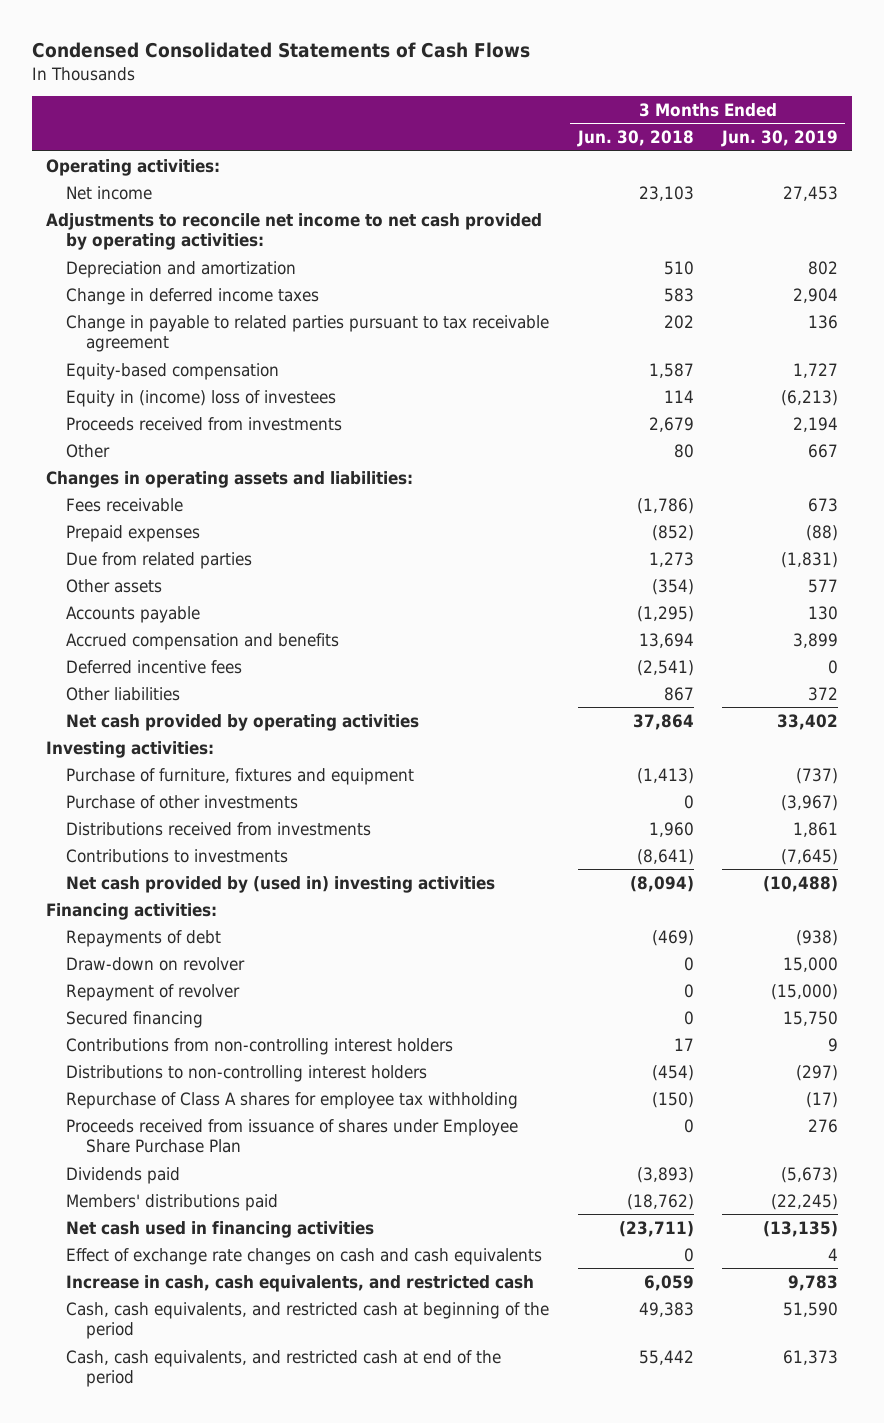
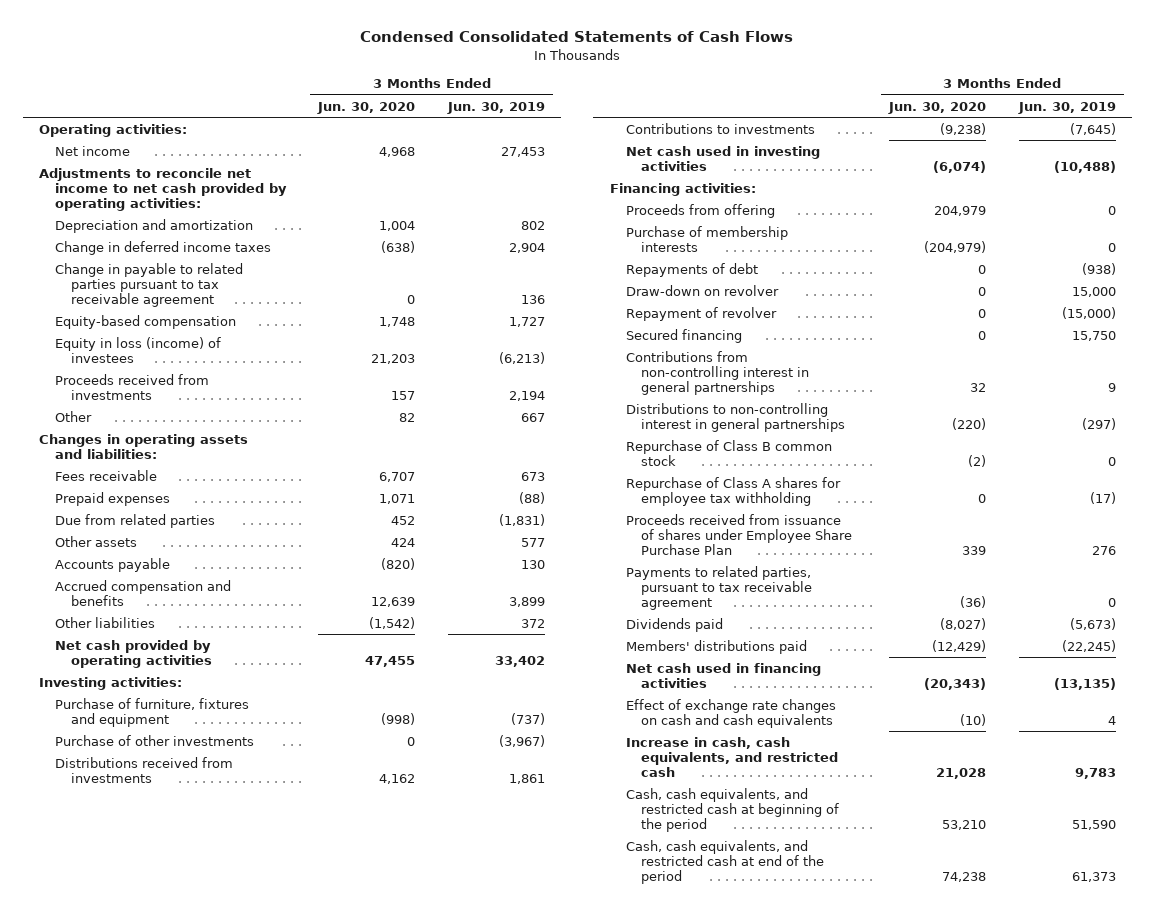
[576,130,694,148] Jun. 30, 2018 -> none
none -> [317,101,416,114] Jun. 30, 2020
[66,389,337,407] Equity in (income) loss of investees -> [54,336,221,363] Equity in loss (income) of investees
[66,659,243,674] Deferred incentive fees -> none
[66,875,496,893] Net cash provided by (used in) investing activities -> [625,145,820,171] Net cash used in investing activities
none -> [625,203,775,218] Proceeds from offering
none -> [625,225,788,252] Purchase of membership interests
[66,1037,454,1055] Contributions from non-controlling interest holders -> [625,350,810,395] Contributions from non-controlling interest in general partnerships
[66,1064,428,1082] Distributions to non-controlling interest holders -> [625,402,846,432] Distributions to non-controlling interest in general partnerships
none -> [625,439,832,466] Repurchase of Class B common stock
none -> [625,565,813,610] Payments to related parties, pursuant to tax receivable agreement

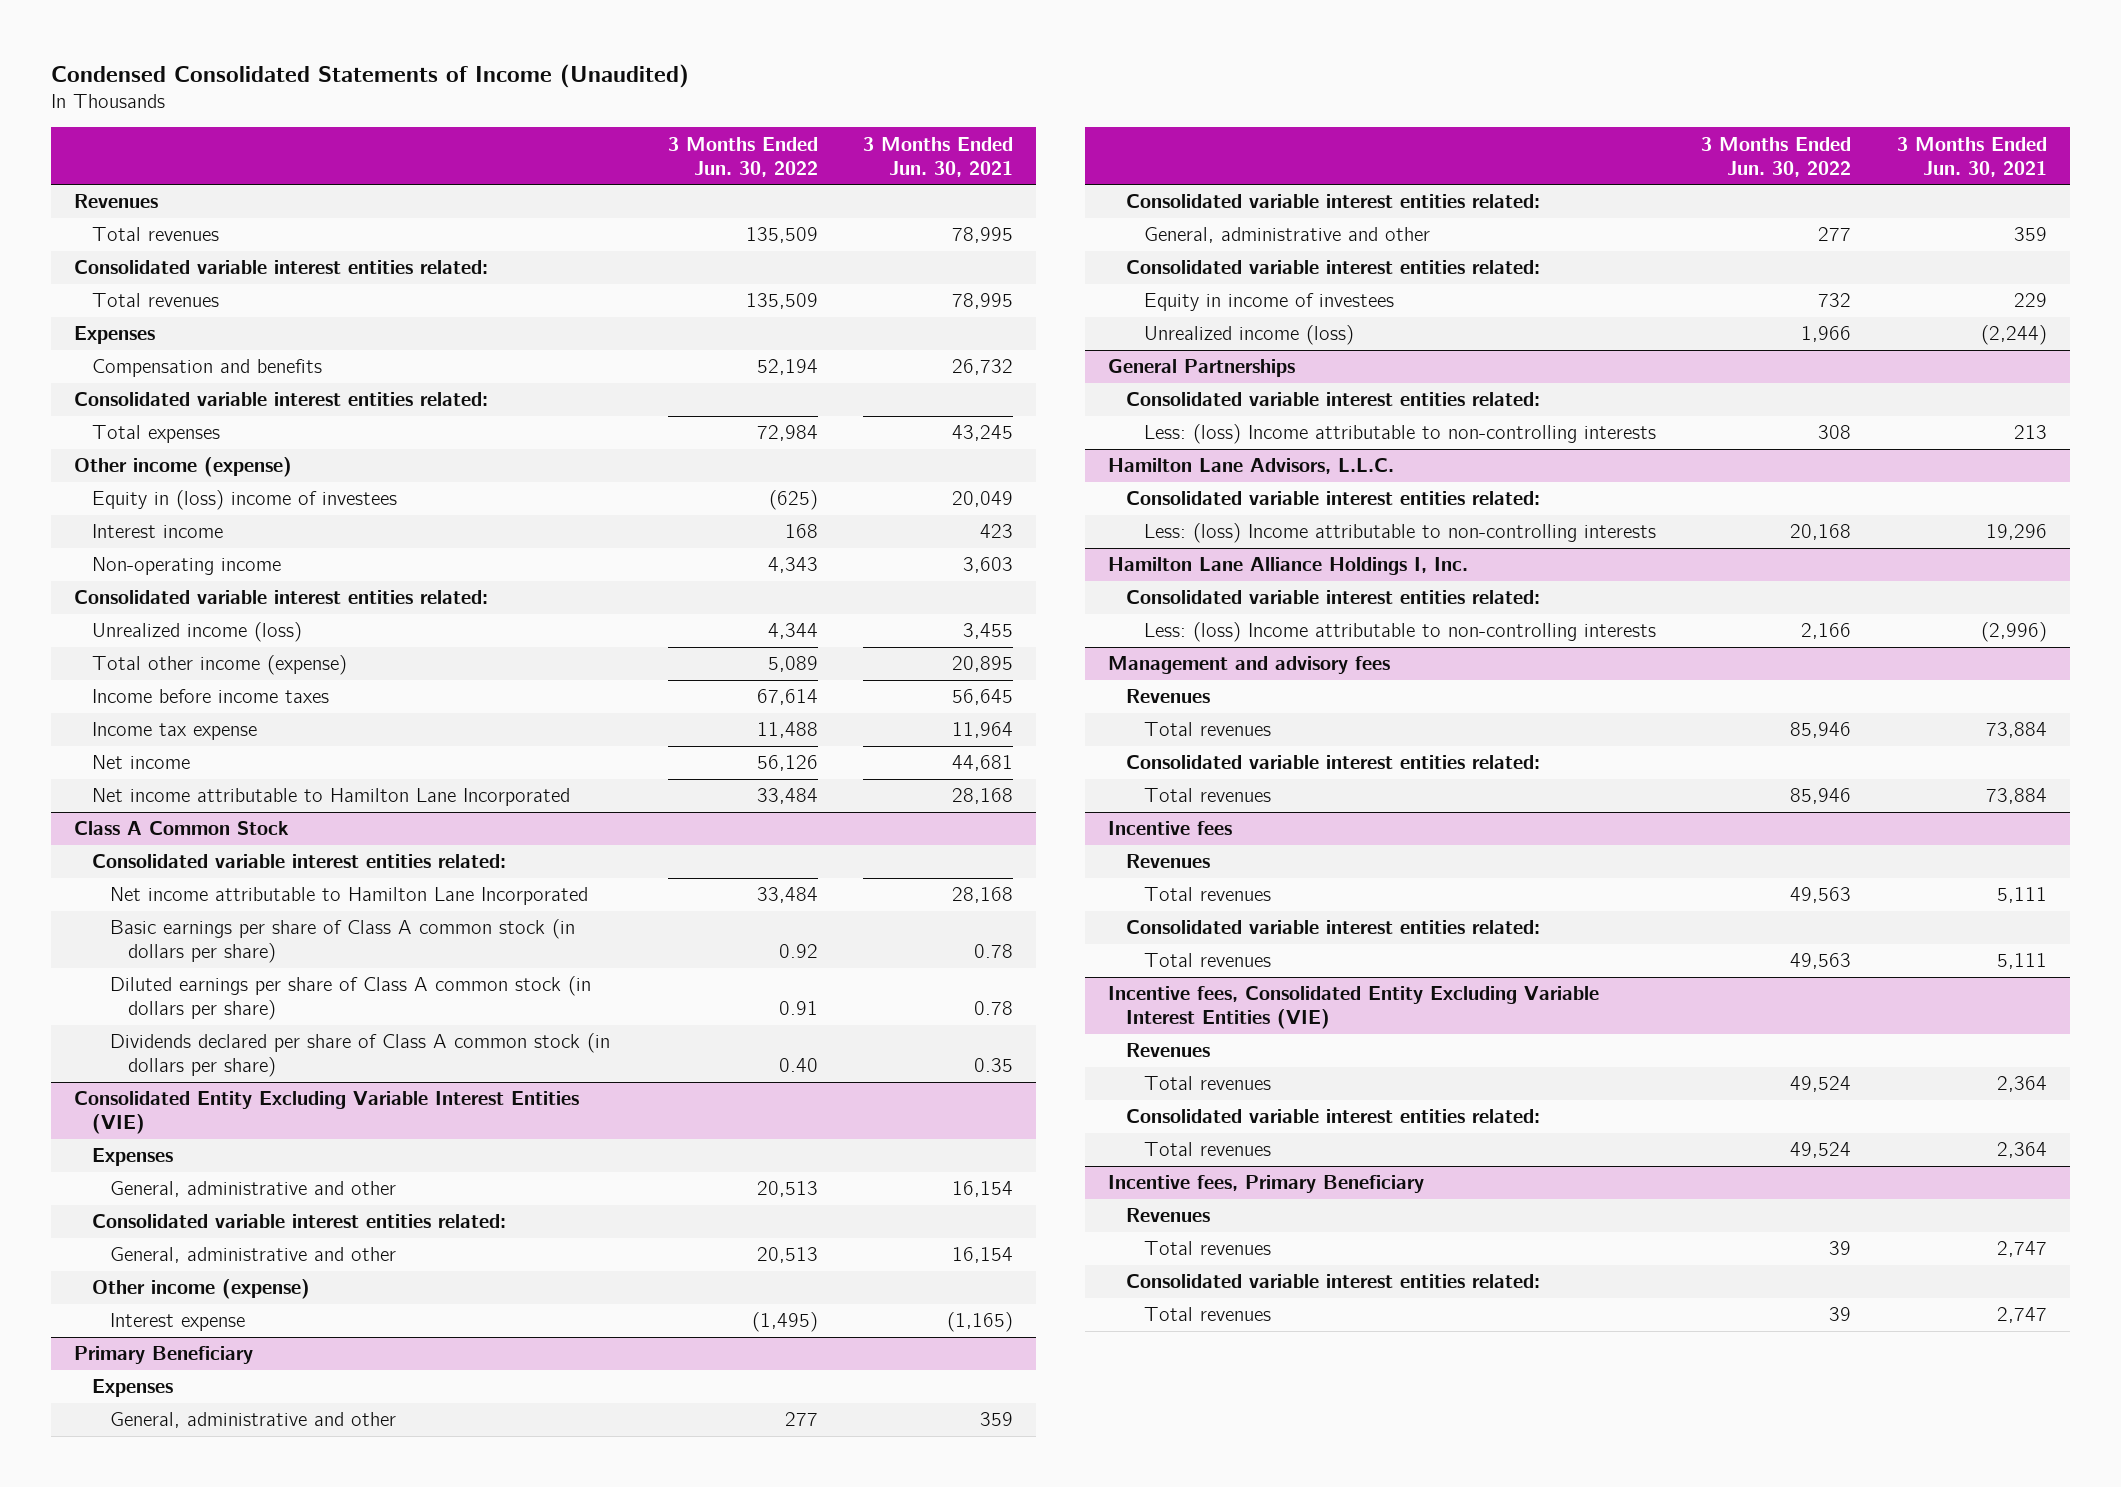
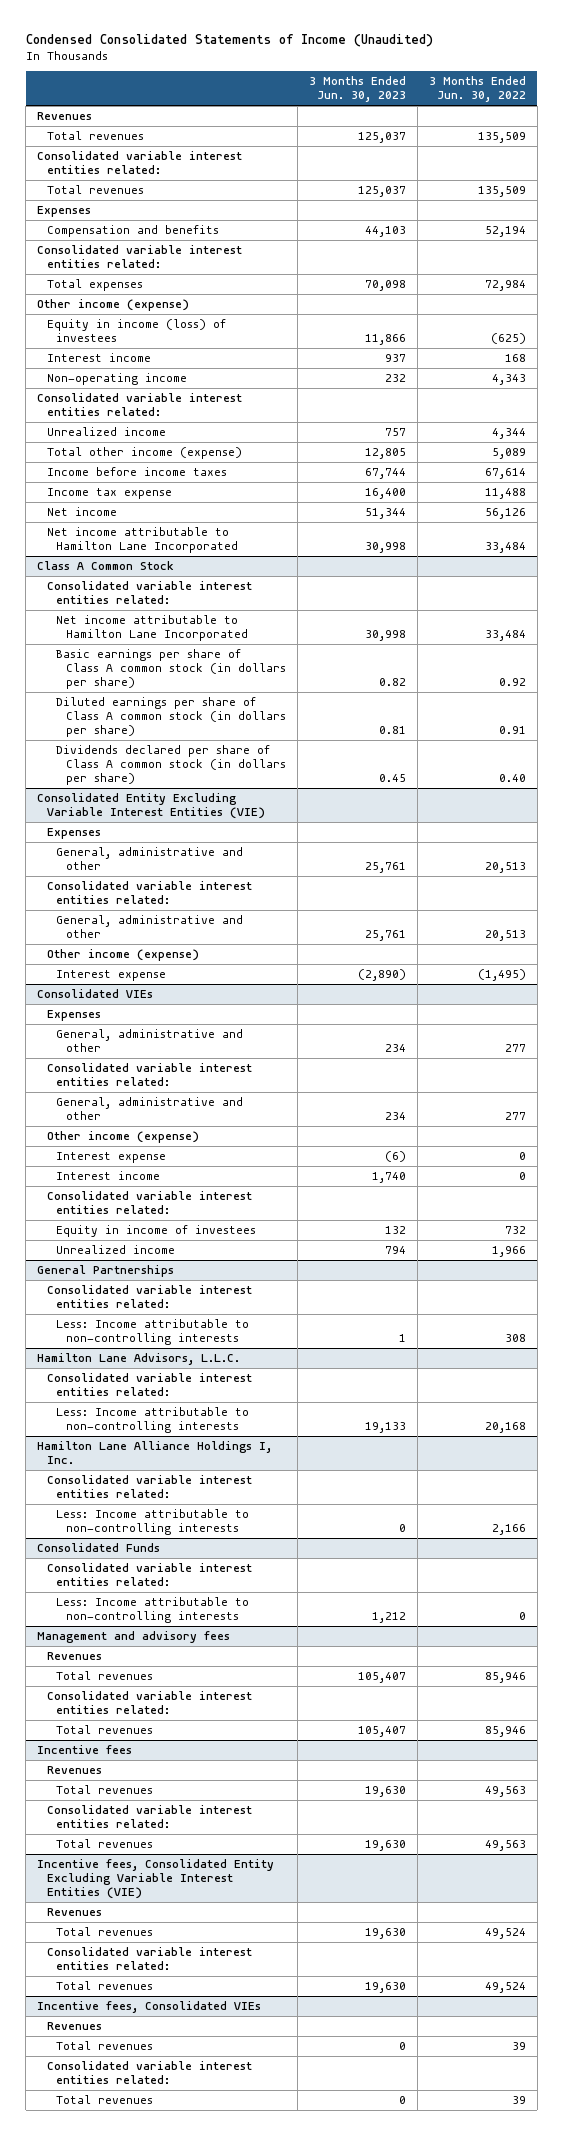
[863,136,1014,177] 3 Months Ended Jun. 30, 2021 -> none
none -> [309,76,407,103] 3 Months Ended Jun. 30, 2023
[92,490,398,511] Equity in (loss) income of investees -> [46,318,226,343] Equity in income (loss) of investees
[92,622,303,643] Unrealized income (loss) -> [46,426,166,436] Unrealized income
[74,1346,254,1365] Primary Beneficiary -> [36,988,153,998] Consolidated VIEs
none -> [46,1130,199,1143] Other income (expense)
none -> [56,1151,167,1163] Interest expense
none -> [56,1170,161,1180] Interest income
[1143,325,1354,346] Unrealized income (loss) -> [56,1244,176,1254] Unrealized income
[1143,424,1656,445] Less: (loss) Income attributable to non-controlling interests -> [56,1318,250,1346] Less: Income attributable to non-controlling interests
[1143,523,1656,544] Less: (loss) Income attributable to non-controlling interests -> [56,1406,250,1434] Less: Income attributable to non-controlling interests
[1143,622,1656,643] Less: (loss) Income attributable to non-controlling interests -> [56,1508,250,1536] Less: Income attributable to non-controlling interests
none -> [36,1542,160,1552] Consolidated Funds
none -> [46,1562,252,1587] Consolidated variable interest entities related:
none -> [56,1596,250,1624] Less: Income attributable to non-controlling interests
[1107,1175,1424,1194] Incentive fees, Primary Beneficiary -> none
none -> [36,2000,261,2013] Incentive fees, Consolidated VIEs

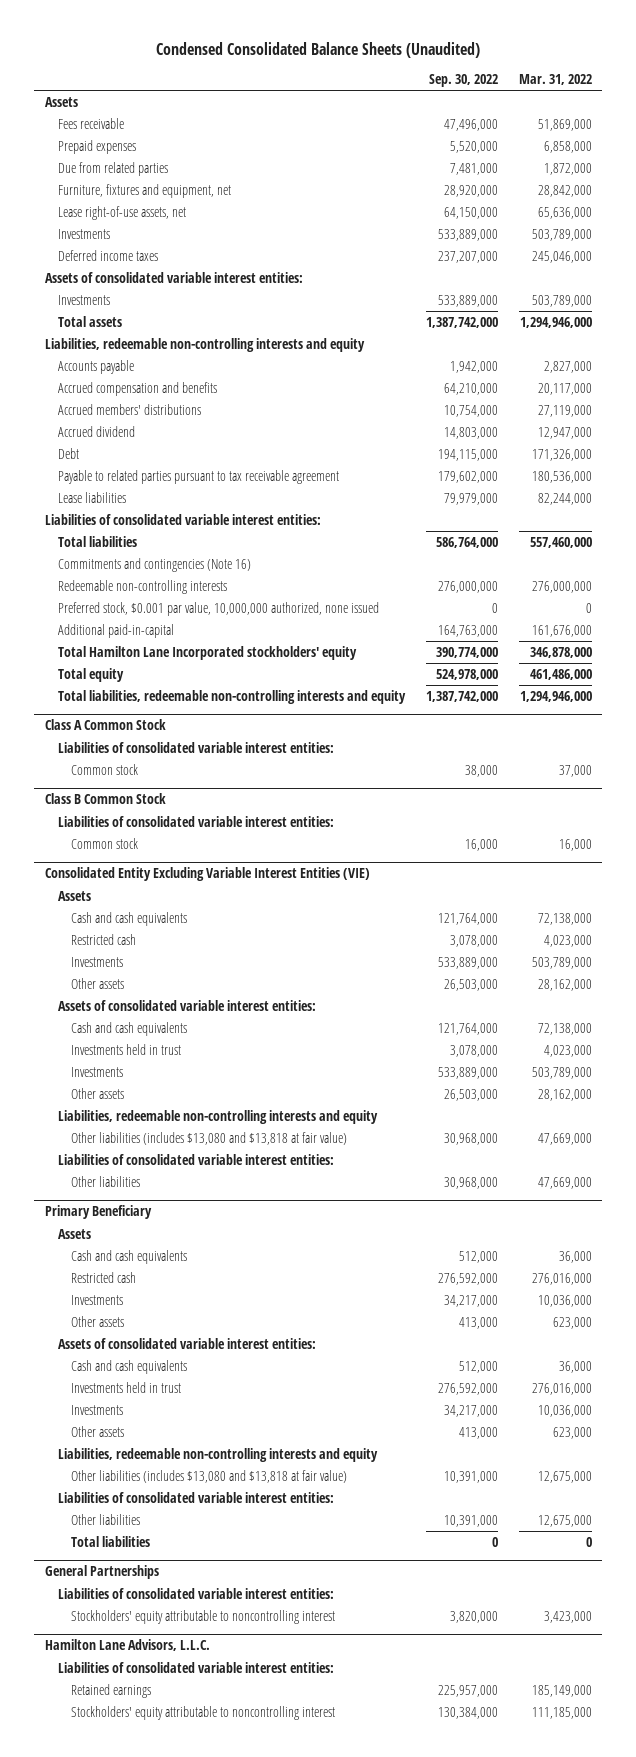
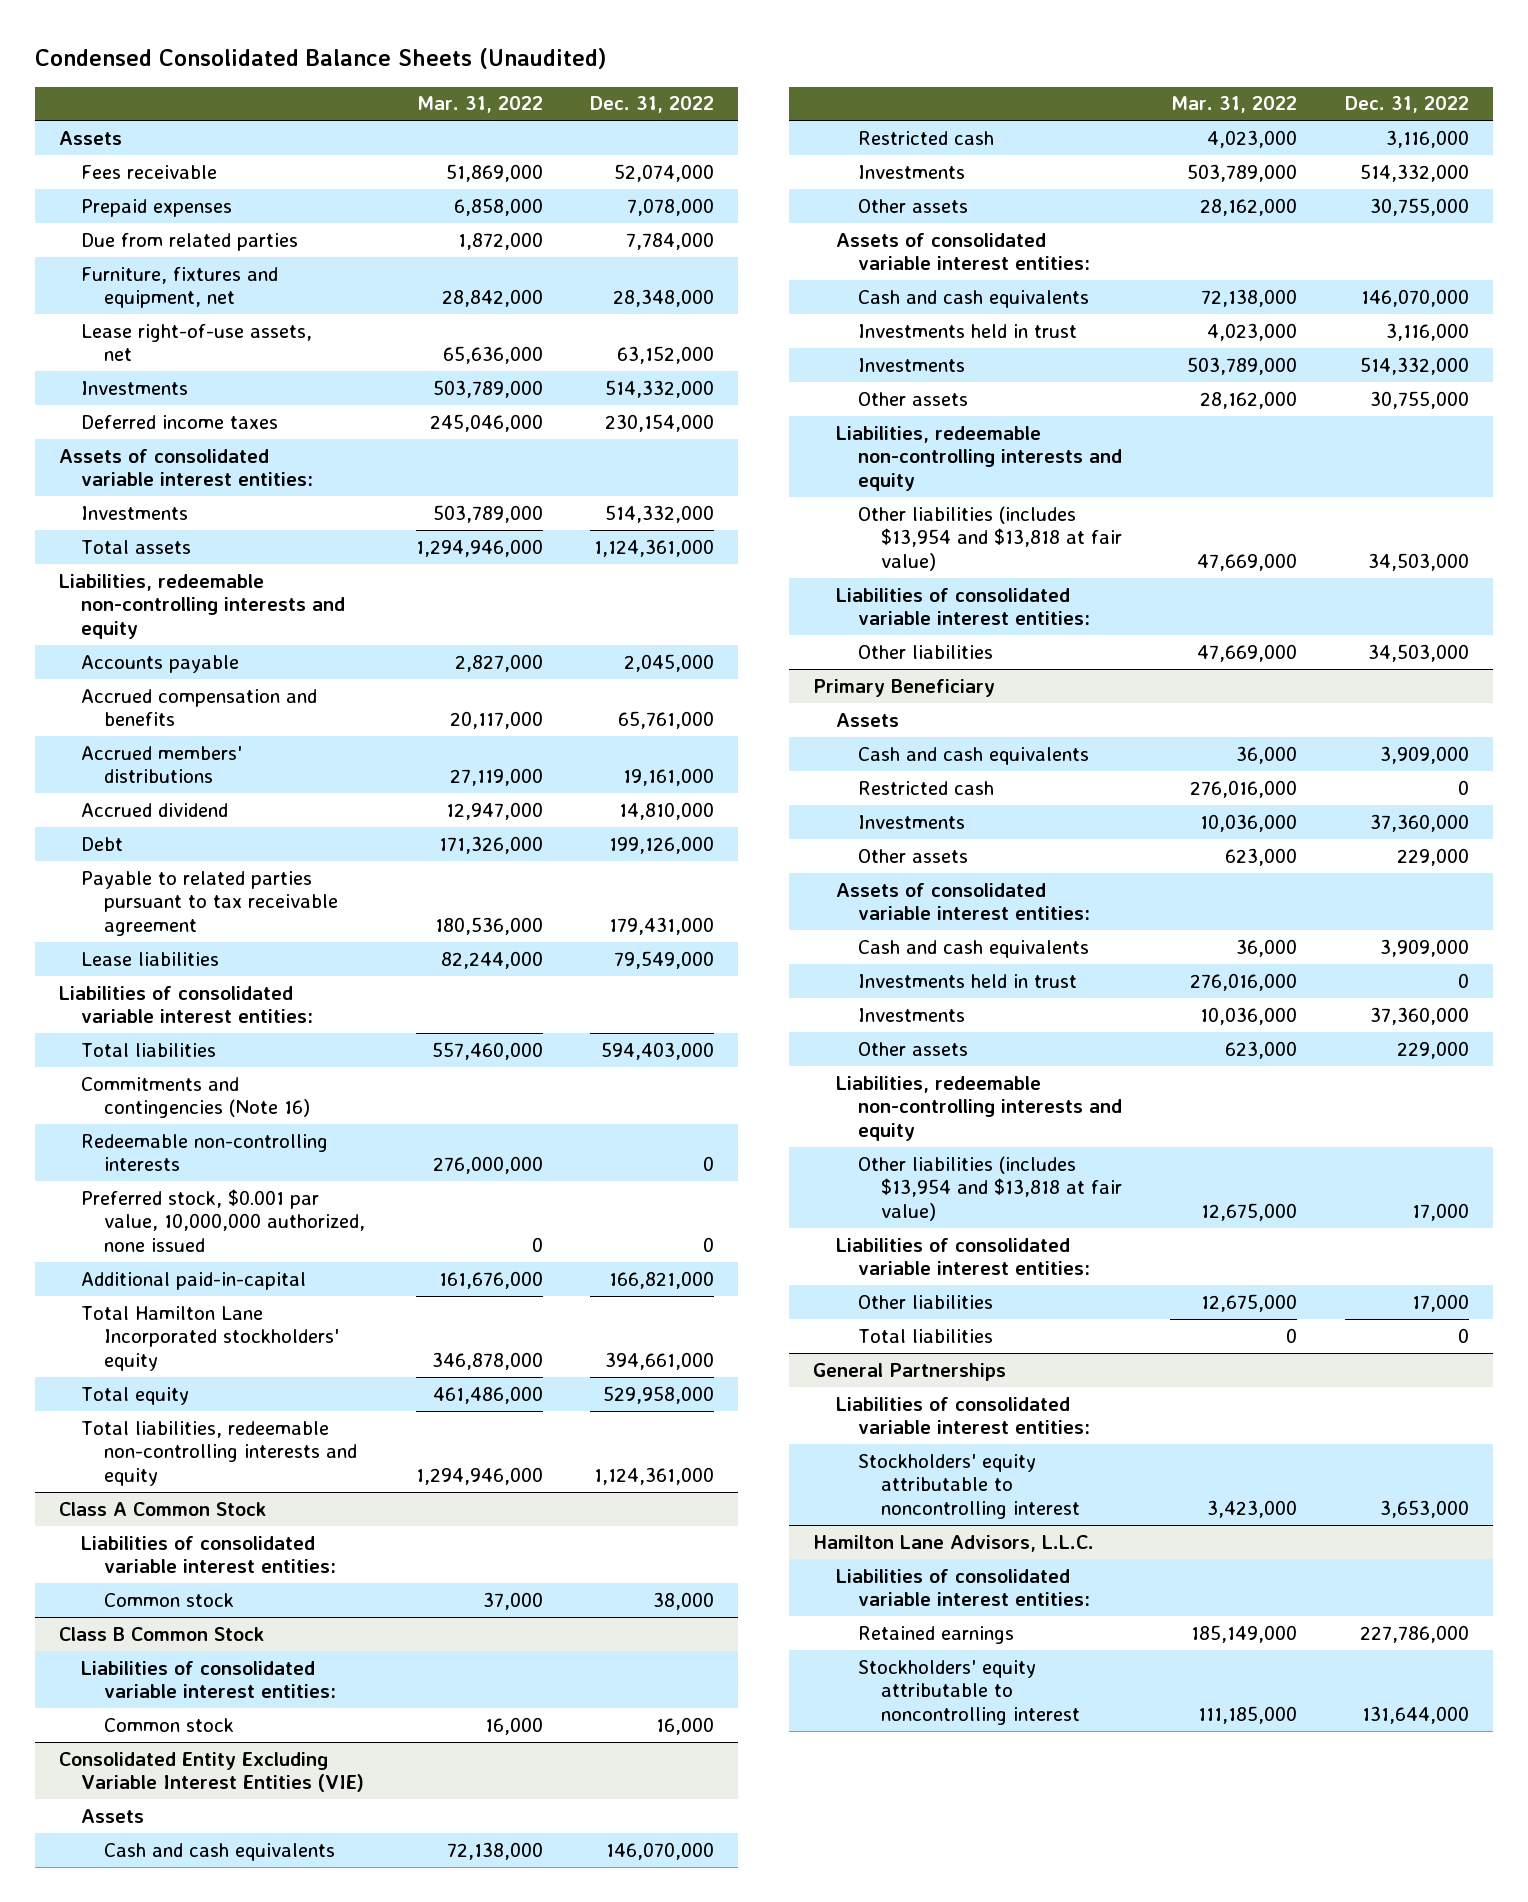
[428,74,498,88] Sep. 30, 2022 -> none
none -> [590,96,715,114] Dec. 31, 2022
[71,1131,348,1145] Other liabilities (includes $13,080 and $13,818 at fair value) -> [858,505,1122,571] Other liabilities (includes $13,954 and $13,818 at fair value)
[71,1469,348,1483] Other liabilities (includes $13,080 and $13,818 at fair value) -> [858,1155,1122,1221] Other liabilities (includes $13,954 and $13,818 at fair value)

